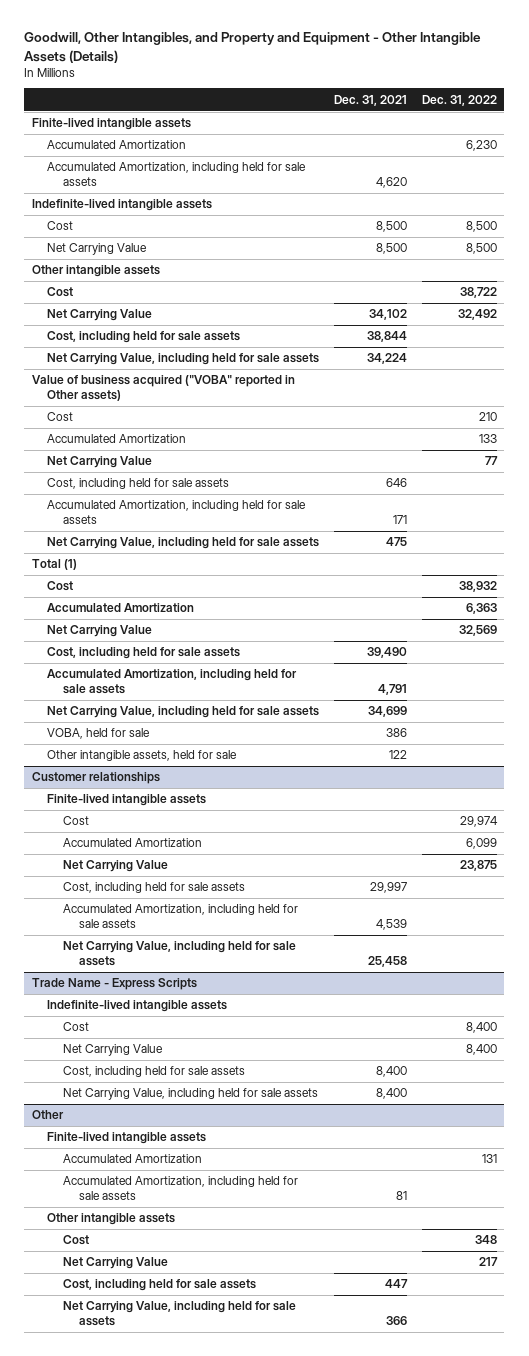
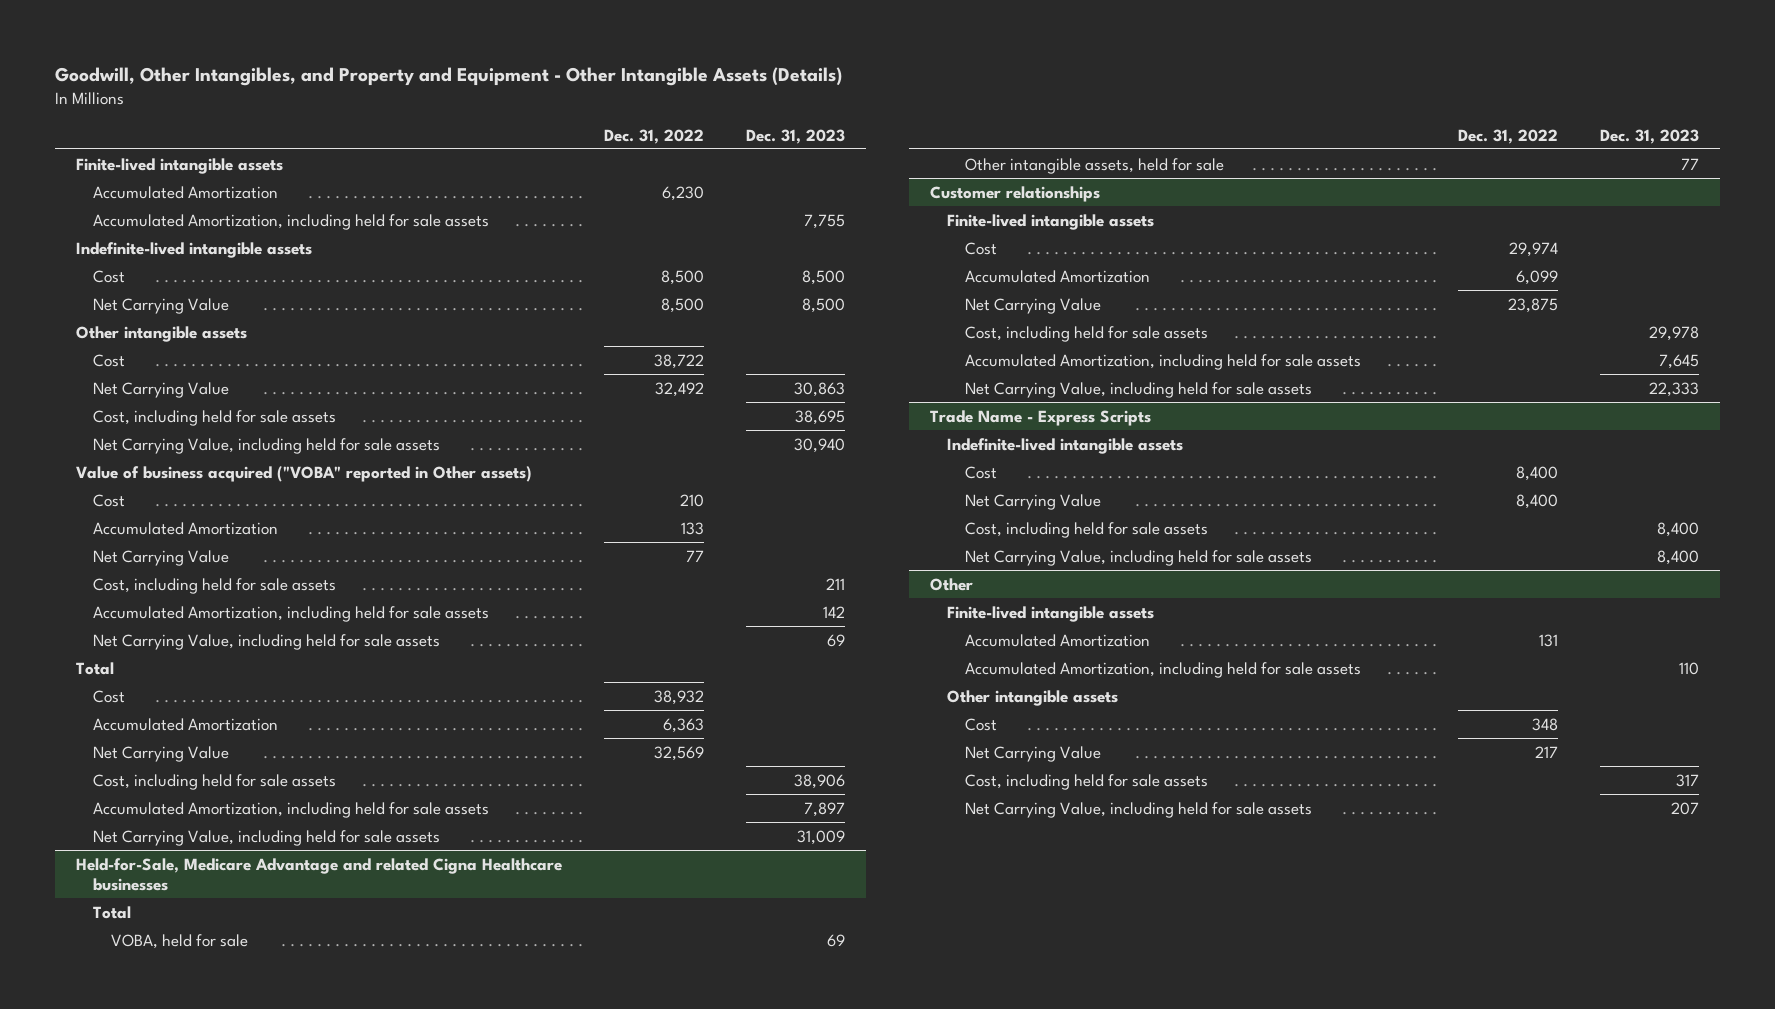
[334,94,408,106] Dec. 31, 2021 -> none
none -> [746,128,846,144] Dec. 31, 2023
[31,559,77,571] Total (1) -> [75,661,114,675] Total
[47,728,151,740] VOBA, held for sale -> none
[47,750,238,762] Other intangible assets, held for sale -> none
none -> [75,857,562,892] Held-for-Sale, Medicare Advantage and related Cigna Healthcare businesses
none -> [93,905,132,919] Total
none -> [111,933,249,949] VOBA, held for sale
none -> [965,157,1225,174] Other intangible assets, held for sale

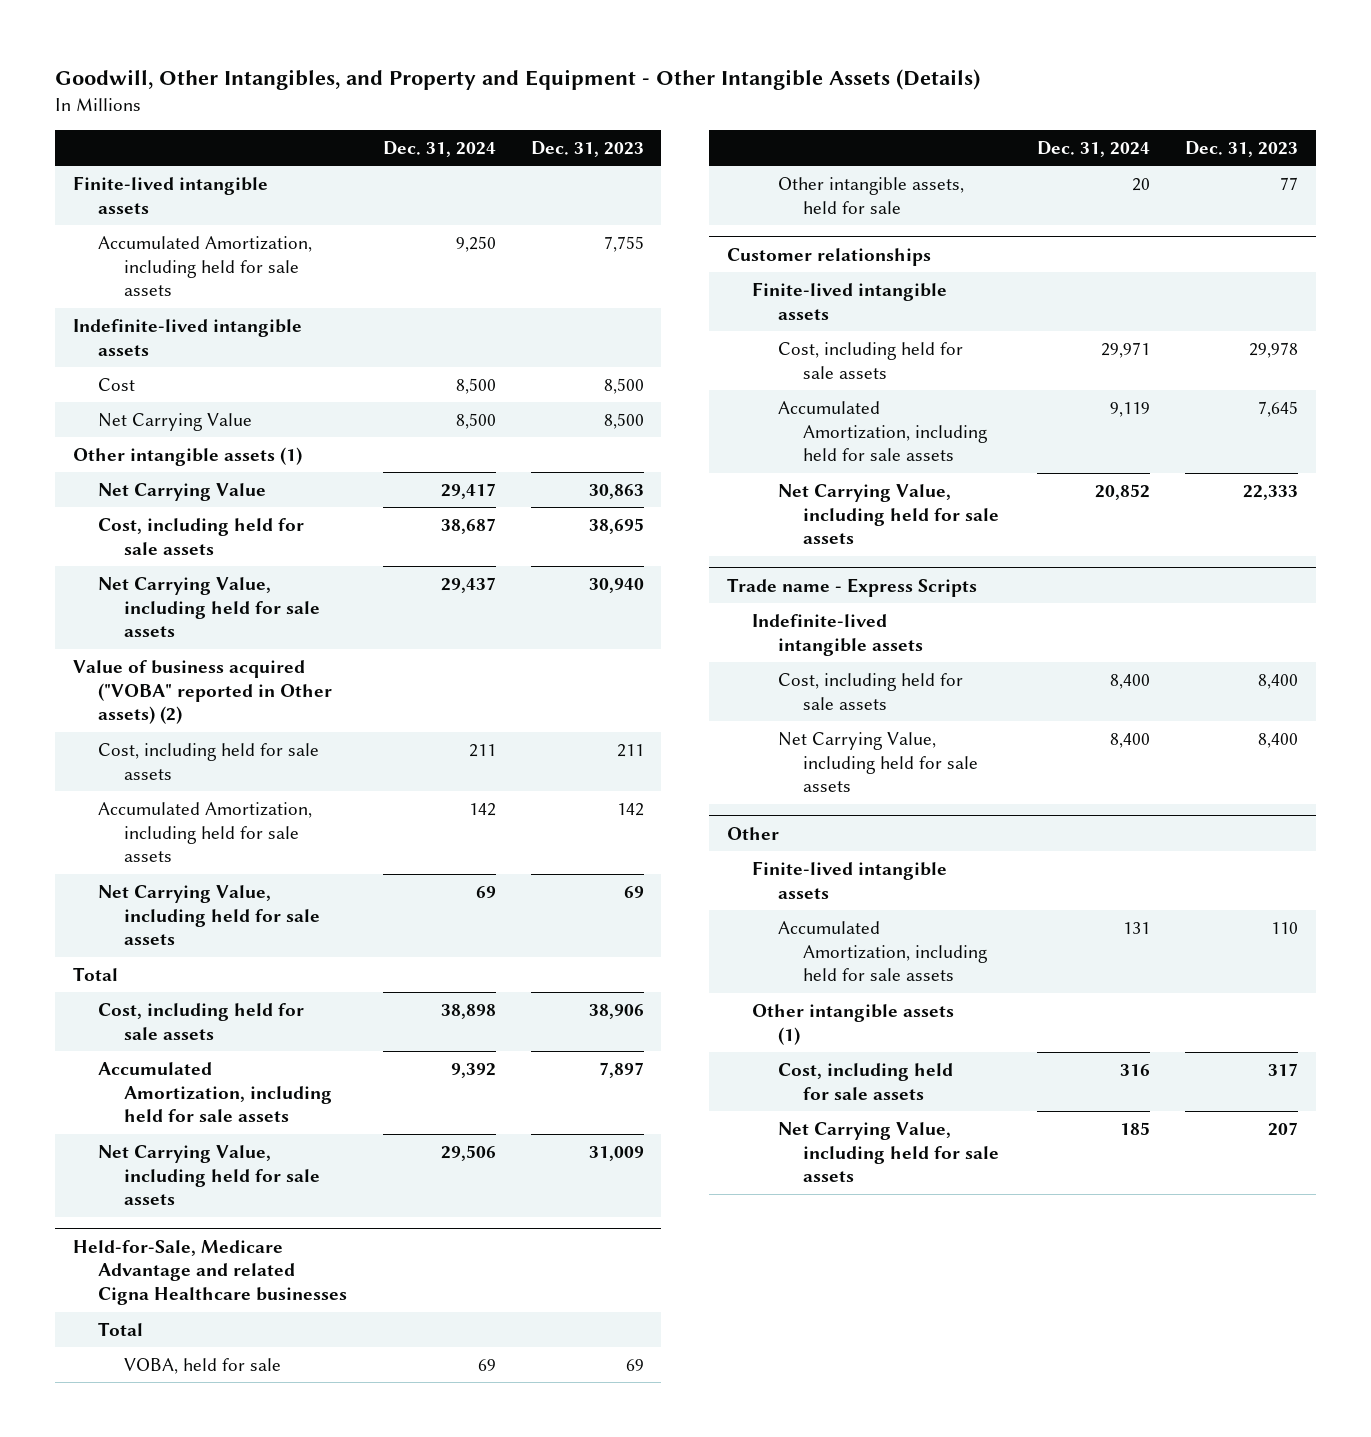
[603,128,704,144] Dec. 31, 2022 -> none
none -> [382,140,496,157] Dec. 31, 2024
[93,185,279,199] Accumulated Amortization -> none
[93,353,126,367] Cost -> none
[75,325,247,342] Other intangible assets -> [72,446,302,466] Other intangible assets (1)
[93,493,126,507] Cost -> none
[93,521,279,535] Accumulated Amortization -> none
[93,549,230,566] Net Carrying Value -> none
[75,465,532,482] Value of business acquired ("VOBA" reported in Other assets) -> [72,659,333,725] Value of business acquired ("VOBA" reported in Other assets) (2)
[93,689,126,703] Cost -> none
[93,717,279,731] Accumulated Amortization -> none
[93,745,230,762] Net Carrying Value -> none
[965,241,998,255] Cost -> none
[965,269,1151,283] Accumulated Amortization -> none
[965,297,1102,314] Net Carrying Value -> none
[929,409,1151,426] Trade Name - Express Scripts -> [727,577,978,597] Trade name - Express Scripts
[965,465,998,479] Cost -> none
[965,493,1102,510] Net Carrying Value -> none
[965,633,1151,647] Accumulated Amortization -> none
[965,717,998,731] Cost -> none
[965,745,1102,762] Net Carrying Value -> none
[947,689,1119,706] Other intangible assets -> [752,1003,955,1045] Other intangible assets (1)

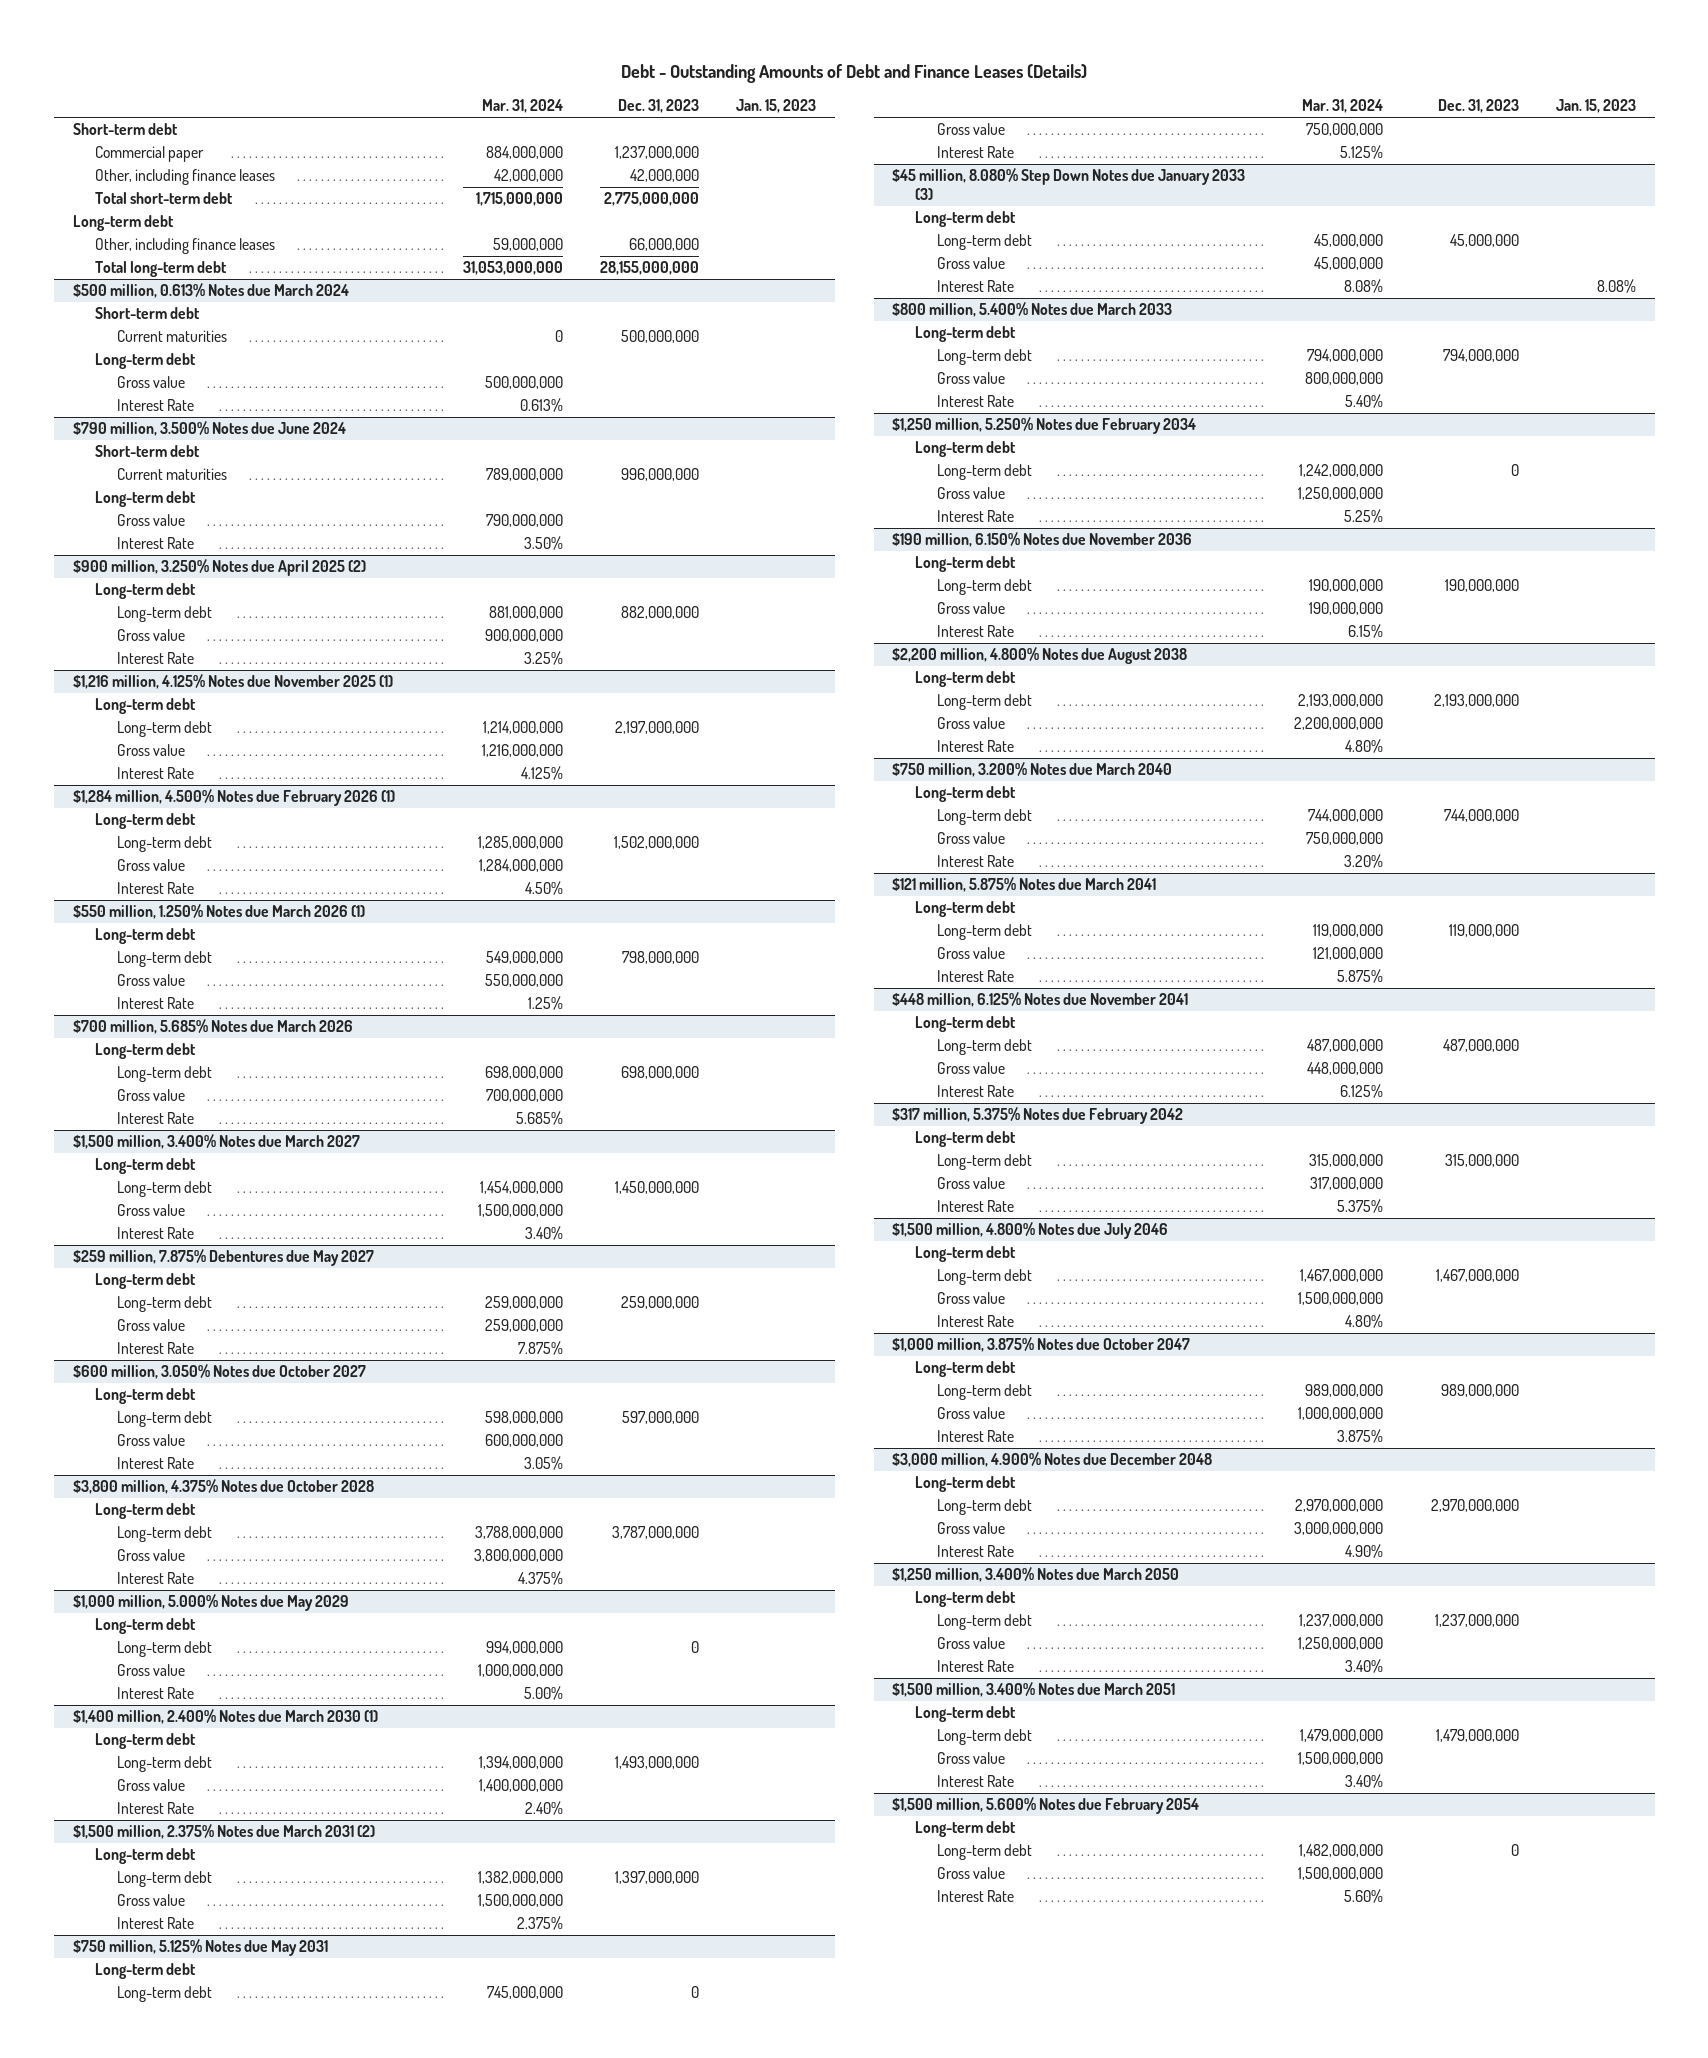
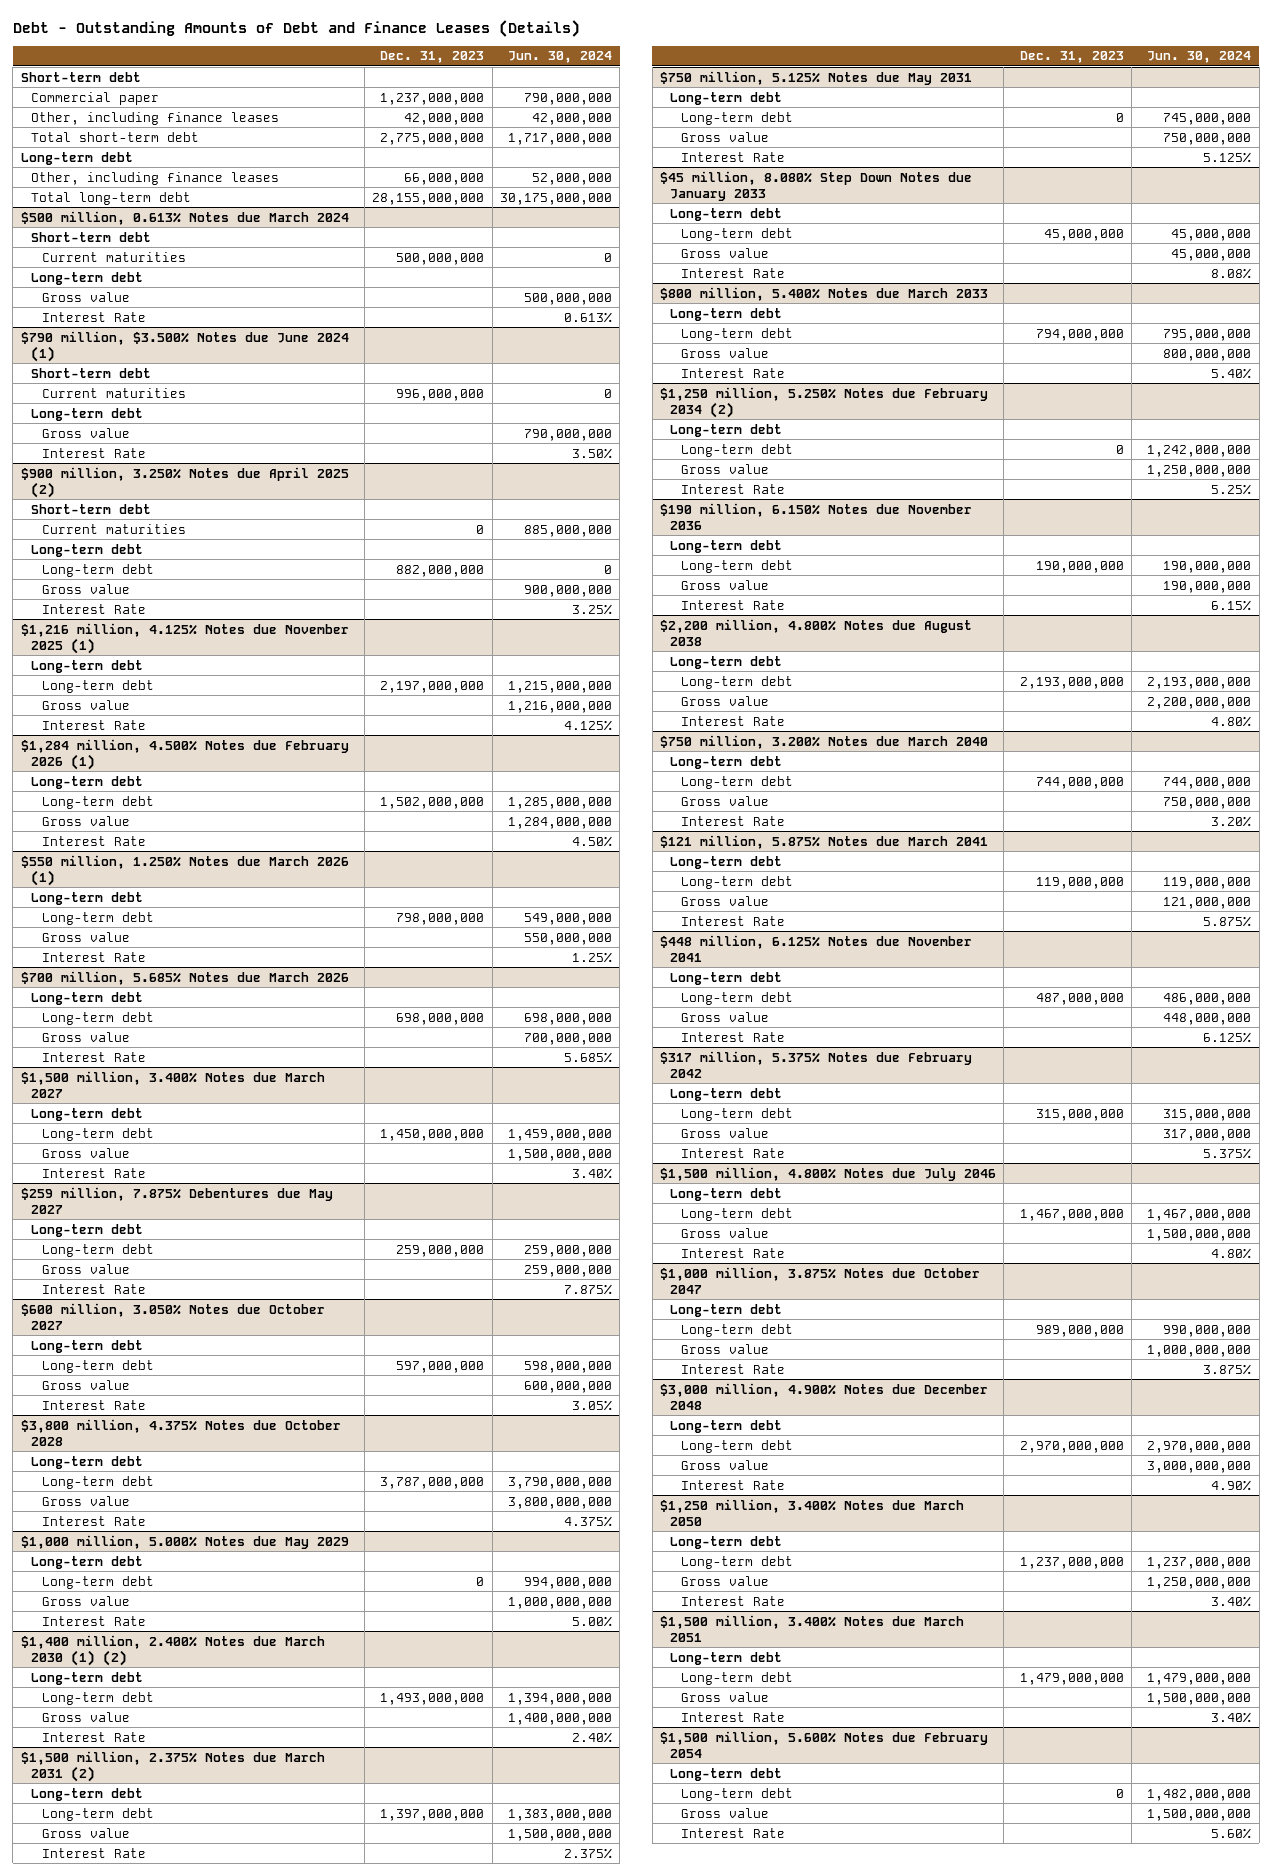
[481,98,563,113] Mar. 31, 2024 -> none
[736,98,817,113] Jan. 15, 2023 -> none
none -> [508,51,613,64] Jun. 30, 2024
[72,421,346,437] $790 million, 3.500% Notes due June 2024 -> [20,330,349,362] $790 million, $3.500% Notes due June 2024 (1)
none -> [31,503,152,514] Short-term debt
none -> [41,523,186,534] Current maturities
[72,1709,378,1725] $1,400 million, 2.400% Notes due March 2030 (1) -> [20,1634,325,1666] $1,400 million, 2.400% Notes due March 2030 (1) (2)
[892,168,1246,201] $45 million, 8.080% Step Down Notes due January 2033 (3) -> [659,170,972,201] $45 million, 8.080% Step Down Notes due January 2033
[892,417,1197,435] $1,250 million, 5.250% Notes due February 2034 -> [659,386,988,418] $1,250 million, 5.250% Notes due February 2034 (2)

